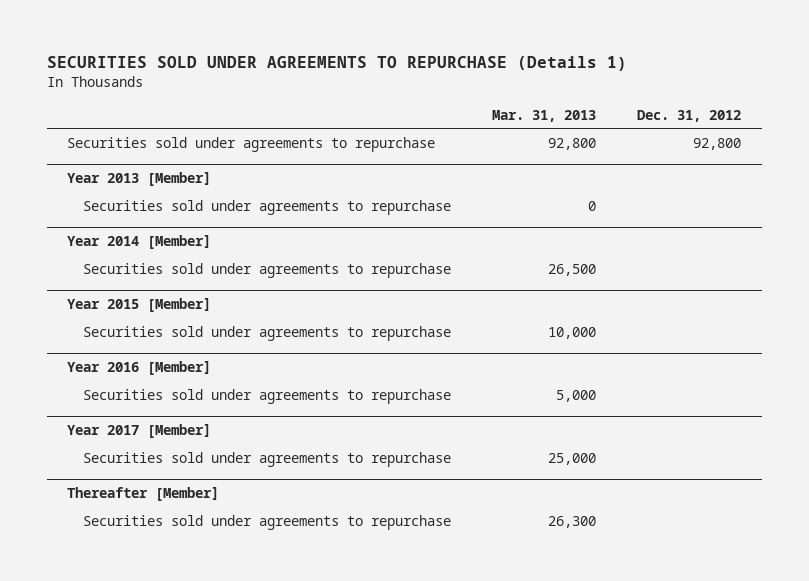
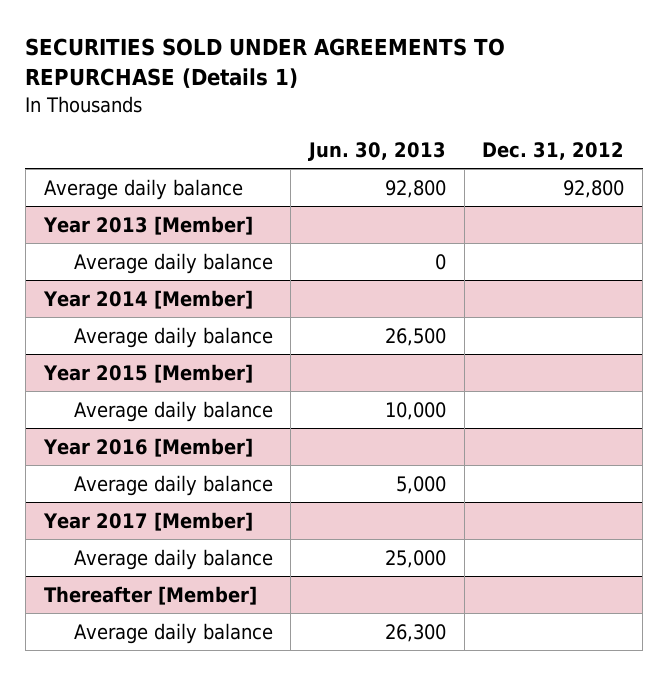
[491,109,596,122] Mar. 31, 2013 -> none
none -> [307,141,446,161] Jun. 30, 2013
[67,136,436,152] Securities sold under agreements to repurchase -> [43,178,243,200] Average daily balance
[82,199,451,215] Securities sold under agreements to repurchase -> [73,252,273,274] Average daily balance
[82,262,451,278] Securities sold under agreements to repurchase -> [73,326,273,348] Average daily balance
[82,325,451,341] Securities sold under agreements to repurchase -> [73,400,273,422] Average daily balance
[82,388,451,404] Securities sold under agreements to repurchase -> [73,474,273,496] Average daily balance
[82,451,451,467] Securities sold under agreements to repurchase -> [73,548,273,570] Average daily balance
[82,514,451,530] Securities sold under agreements to repurchase -> [73,622,273,644] Average daily balance

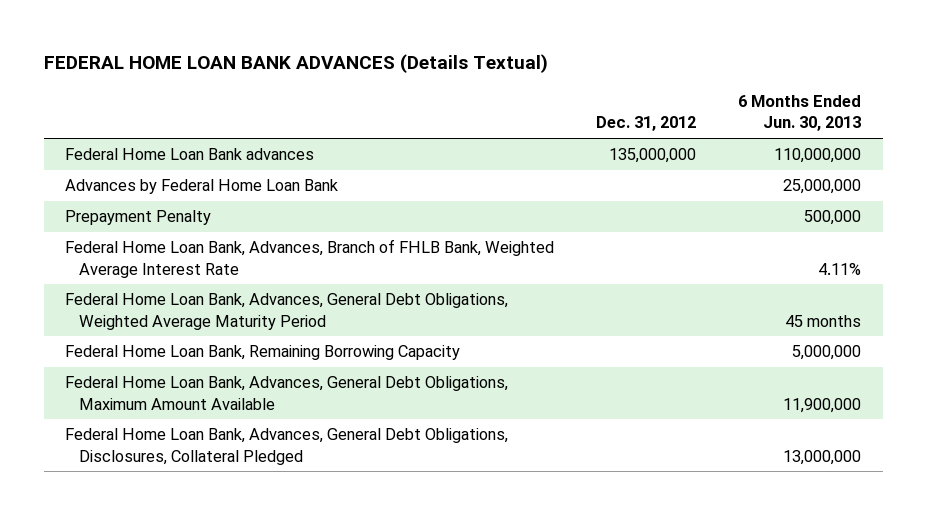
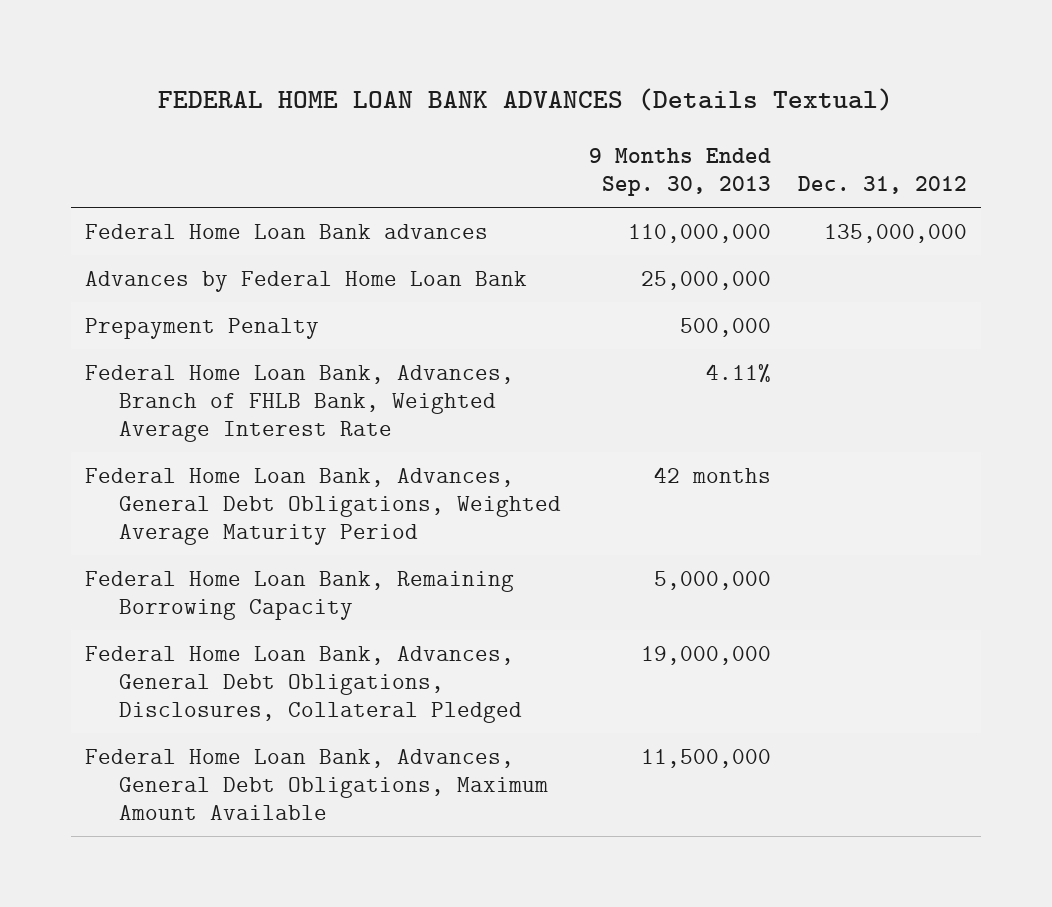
[738,95,862,132] 6 Months Ended Jun. 30, 2013 -> none
none -> [588,147,771,196] 9 Months Ended Sep. 30, 2013
[65,376,509,410] Federal Home Loan Bank, Advances, General Debt Obligations, Maximum Amount Available -> [84,748,548,820] Federal Home Loan Bank, Advances, General Debt Obligations, Maximum Amount Available

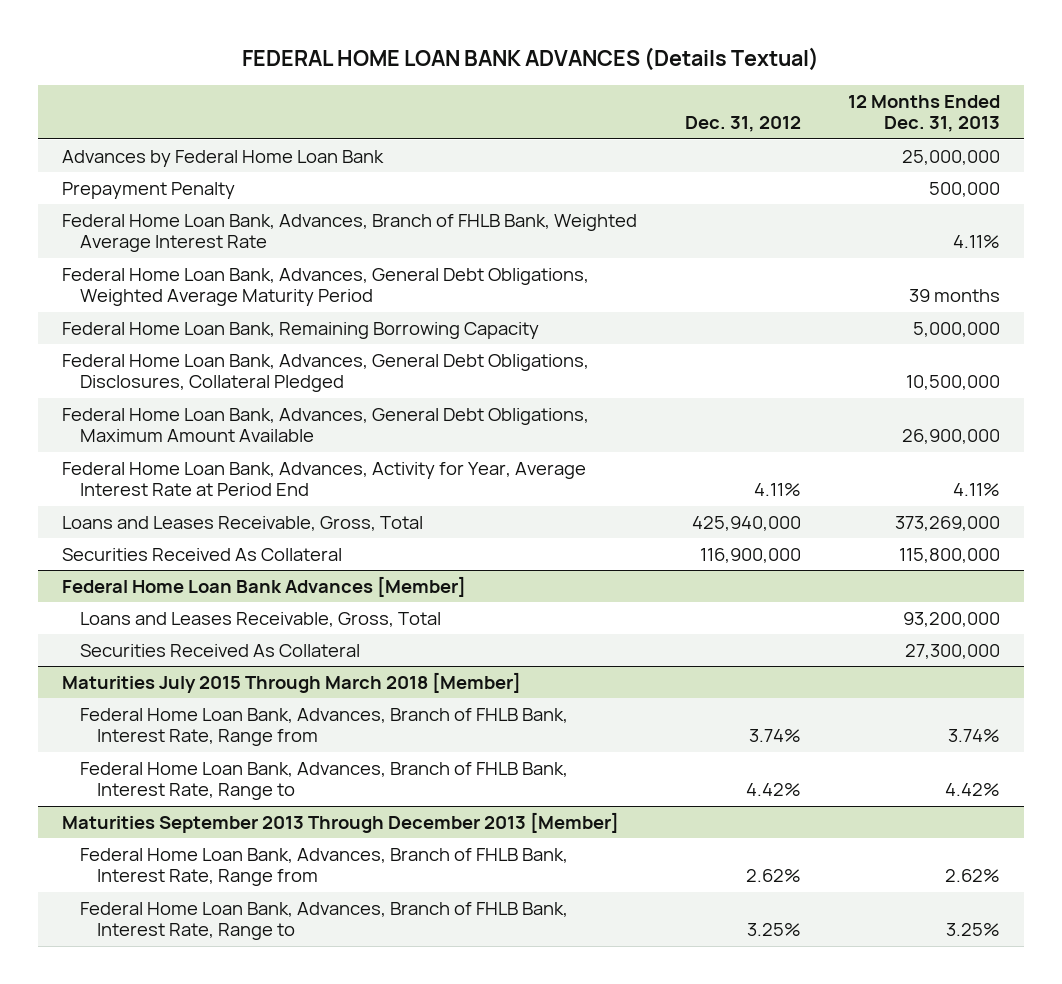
[588,147,771,196] 9 Months Ended Sep. 30, 2013 -> none
none -> [848,94,1001,133] 12 Months Ended Dec. 31, 2013
[84,223,488,239] Federal Home Loan Bank advances -> none
none -> [61,461,586,497] Federal Home Loan Bank, Advances, Activity for Year, Average Interest Rate at Period End
none -> [61,515,423,531] Loans and Leases Receivable, Gross, Total
none -> [61,547,342,561] Securities Received As Collateral
none -> [61,575,466,597] Federal Home Loan Bank Advances [Member]
none -> [79,611,441,627] Loans and Leases Receivable, Gross, Total
none -> [79,643,360,657] Securities Received As Collateral
none -> [61,671,521,693] Maturities July 2015 Through March 2018 [Member]
none -> [79,707,568,747] Federal Home Loan Bank, Advances, Branch of FHLB Bank, Interest Rate, Range from
none -> [79,761,568,801] Federal Home Loan Bank, Advances, Branch of FHLB Bank, Interest Rate, Range to
none -> [61,811,619,833] Maturities September 2013 Through December 2013 [Member]
none -> [79,847,568,887] Federal Home Loan Bank, Advances, Branch of FHLB Bank, Interest Rate, Range from
none -> [79,901,568,941] Federal Home Loan Bank, Advances, Branch of FHLB Bank, Interest Rate, Range to

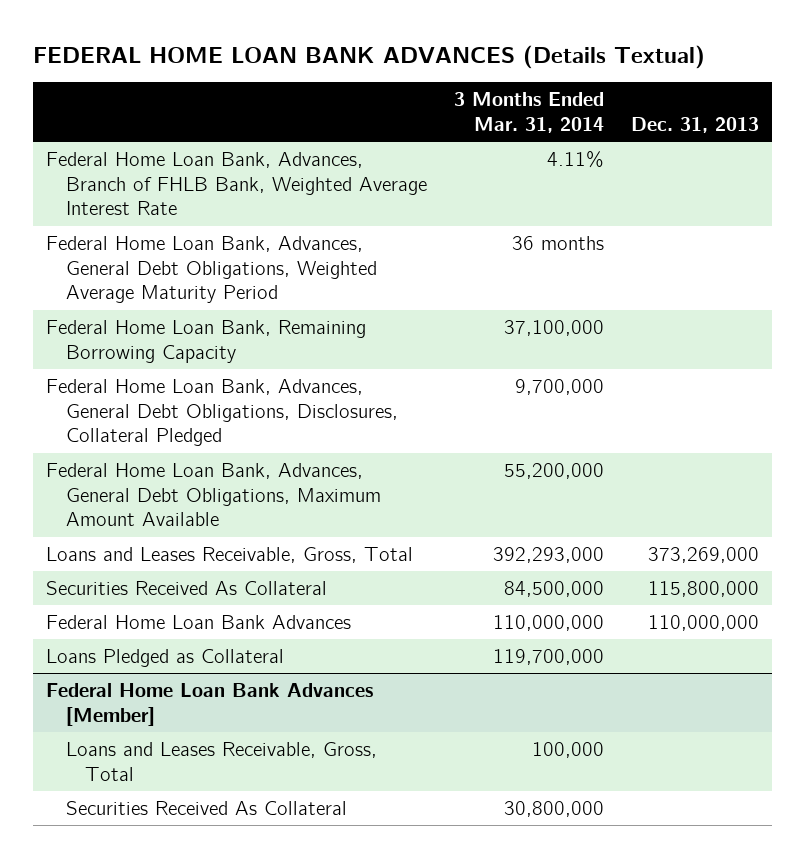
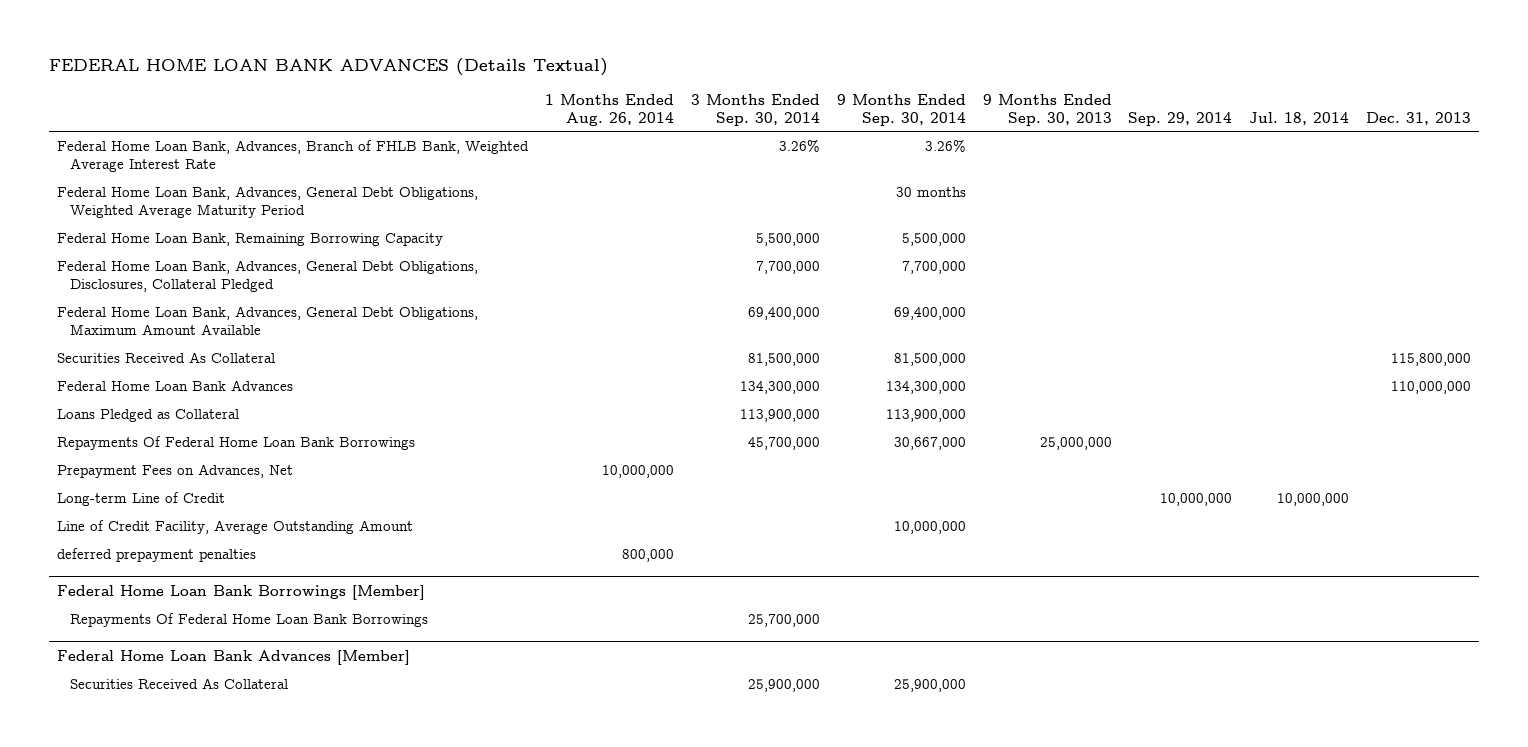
[453,92,604,133] 3 Months Ended Mar. 31, 2014 -> none
none -> [545,93,675,126] 1 Months Ended Aug. 26, 2014
none -> [690,93,820,126] 3 Months Ended Sep. 30, 2014
none -> [836,93,966,126] 9 Months Ended Sep. 30, 2014
none -> [982,93,1112,126] 9 Months Ended Sep. 30, 2013
none -> [1128,111,1233,126] Sep. 29, 2014
none -> [1249,111,1350,125] Jul. 18, 2014
[46,546,414,563] Loans and Leases Receivable, Gross, Total -> none
none -> [57,435,416,450] Repayments Of Federal Home Loan Bank Borrowings
none -> [57,463,294,478] Prepayment Fees on Advances, Net
none -> [57,491,226,506] Long-term Line of Credit
none -> [57,519,414,534] Line of Credit Facility, Average Outstanding Amount
none -> [57,547,257,562] deferred prepayment penalties
none -> [57,584,426,600] Federal Home Loan Bank Borrowings [Member]
none -> [69,612,428,627] Repayments Of Federal Home Loan Bank Borrowings
[65,741,377,781] Loans and Leases Receivable, Gross, Total -> none

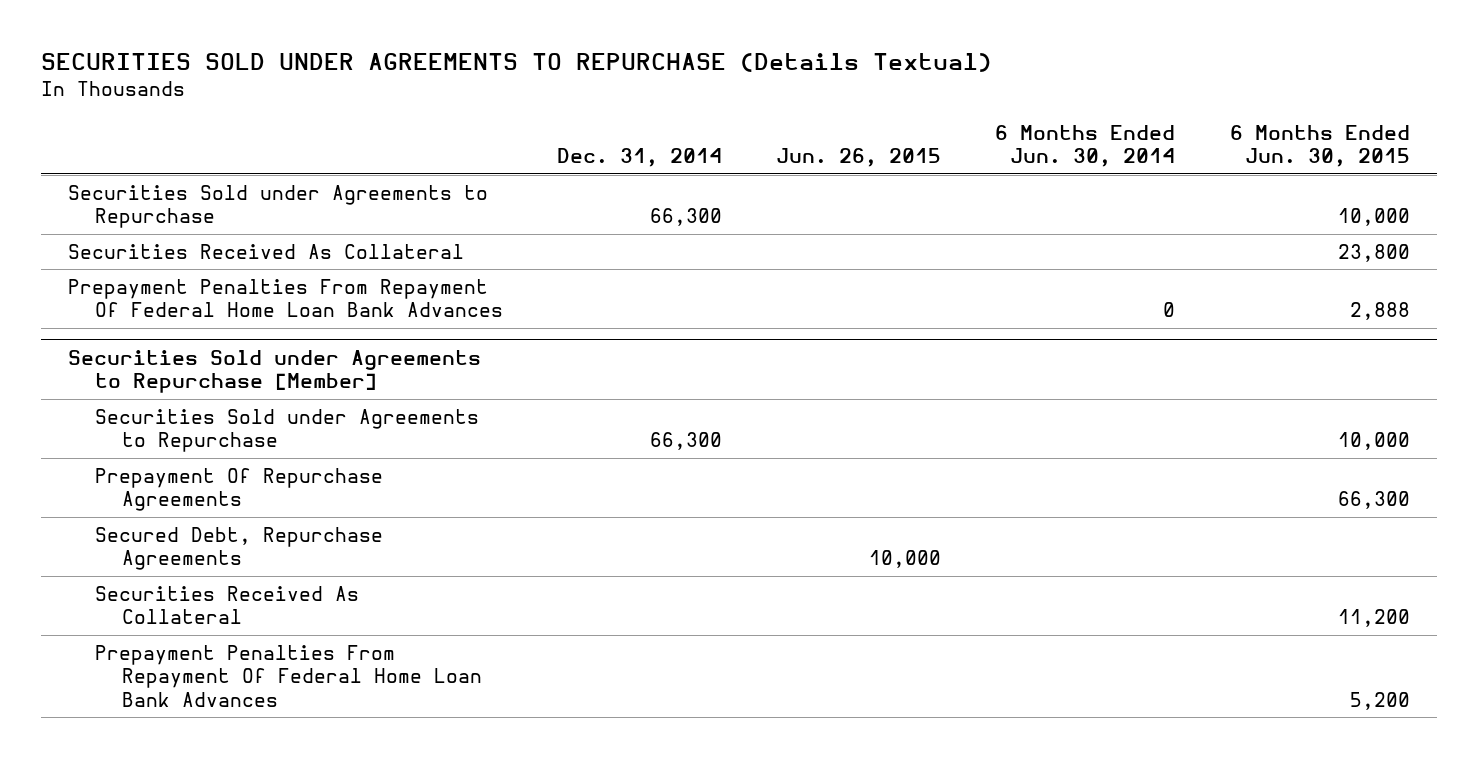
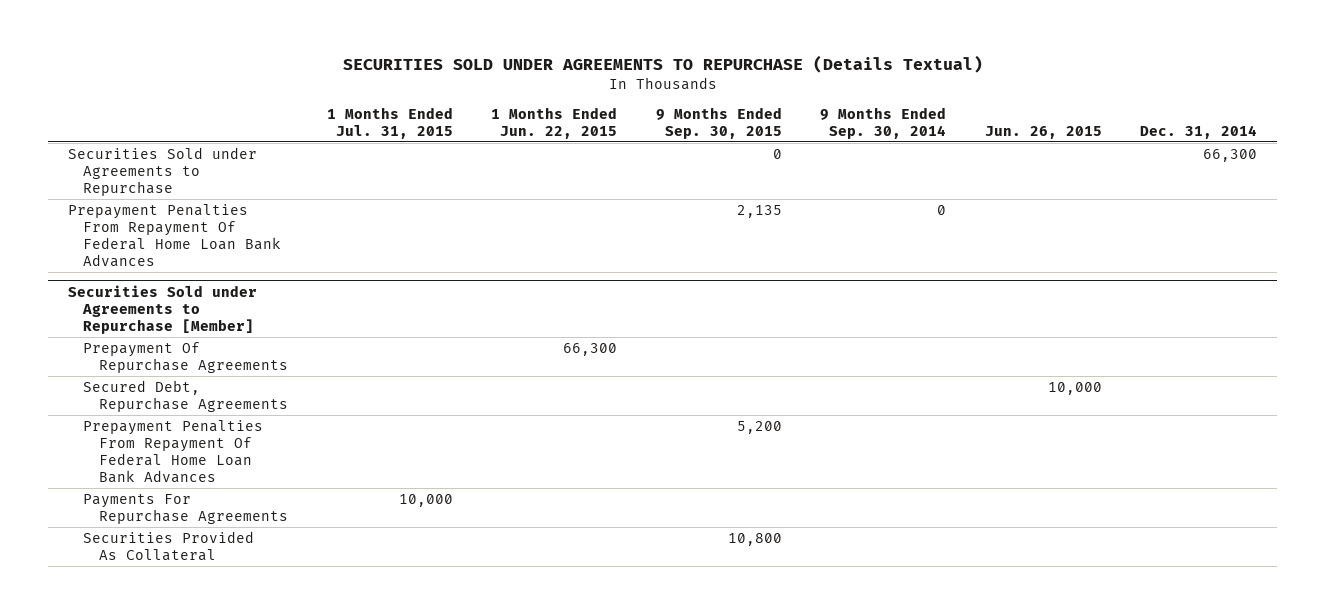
[995,124,1176,168] 6 Months Ended Jun. 30, 2014 -> none
[1229,124,1410,168] 6 Months Ended Jun. 30, 2015 -> none
none -> [326,106,453,139] 1 Months Ended Jul. 31, 2015
none -> [491,106,618,139] 1 Months Ended Jun. 22, 2015
none -> [655,106,782,139] 9 Months Ended Sep. 30, 2015
none -> [820,106,947,139] 9 Months Ended Sep. 30, 2014
[67,243,464,259] Securities Received As Collateral -> none
[95,408,480,453] Securities Sold under Agreements to Repurchase -> none
[95,585,360,625] Securities Received As Collateral -> none
none -> [83,494,289,525] Payments For Repurchase Agreements
none -> [83,531,255,562] Securities Provided As Collateral

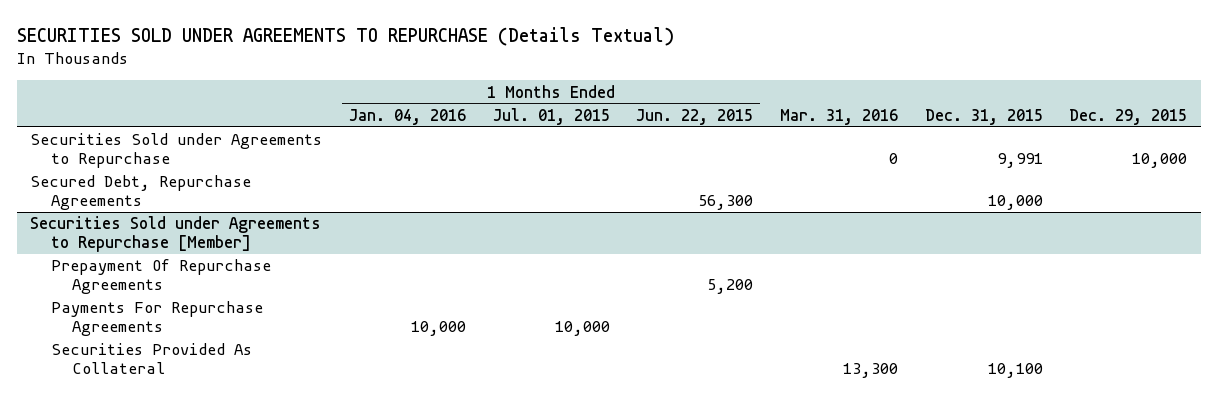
[326,106,453,139] 1 Months Ended Jul. 31, 2015 -> none
[655,106,782,139] 9 Months Ended Sep. 30, 2015 -> none
[820,106,947,139] 9 Months Ended Sep. 30, 2014 -> none
[984,125,1102,139] Jun. 26, 2015 -> none
[1140,124,1258,139] Dec. 31, 2014 -> none
none -> [348,108,466,125] Jan. 04, 2016
none -> [492,107,610,125] Jul. 01, 2015
none -> [779,108,898,125] Mar. 31, 2016
none -> [924,108,1043,125] Dec. 31, 2015
none -> [1069,108,1188,125] Dec. 29, 2015
[67,204,282,268] Prepayment Penalties From Repayment Of Federal Home Loan Bank Advances -> none
none -> [30,175,252,211] Secured Debt, Repurchase Agreements
[83,380,289,413] Secured Debt, Repurchase Agreements -> none
[83,420,264,484] Prepayment Penalties From Repayment Of Federal Home Loan Bank Advances -> none
[563,343,618,357] 66,300 -> [707,279,754,295] 5,200

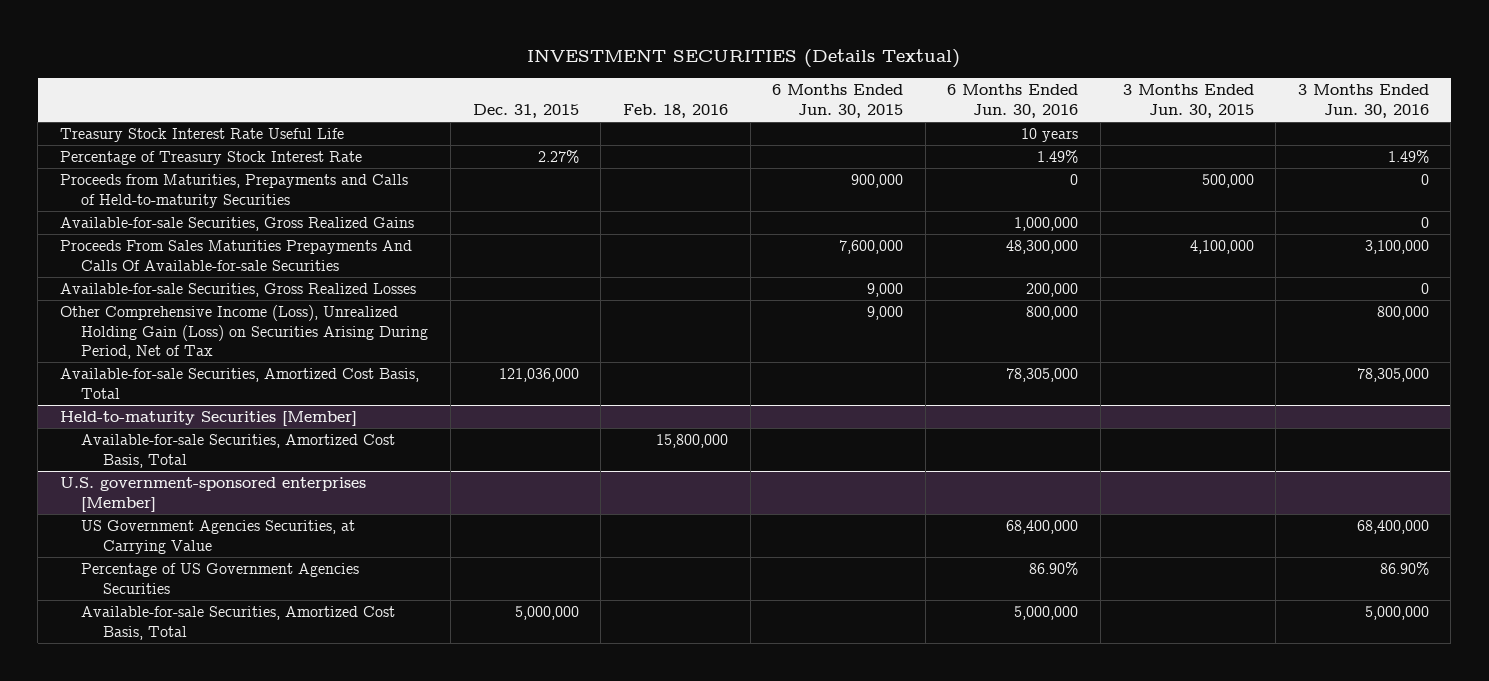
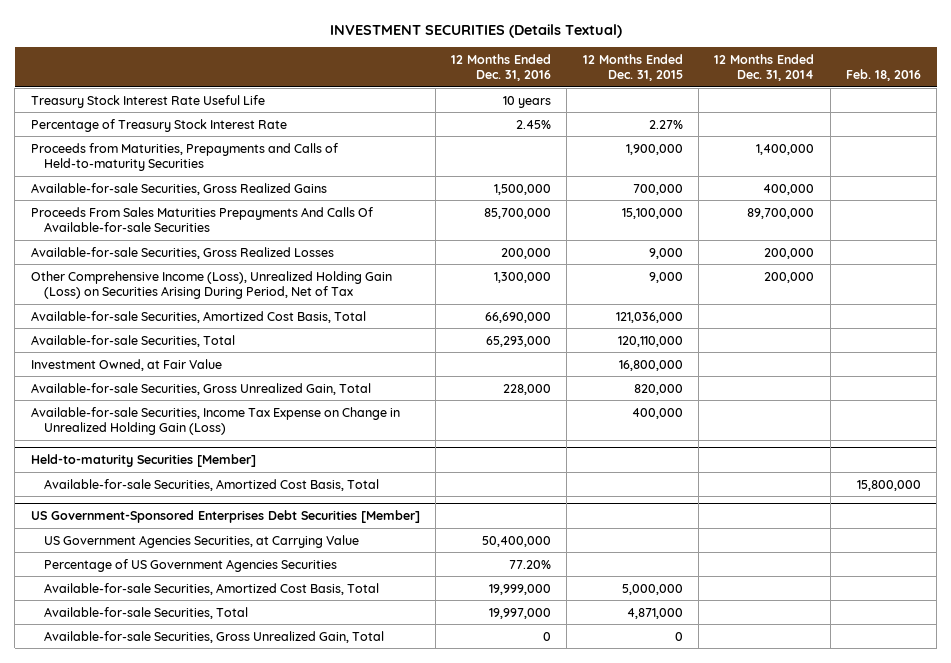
[472,103,579,118] Dec. 31, 2015 -> none
[772,84,904,118] 6 Months Ended Jun. 30, 2015 -> none
[947,84,1079,118] 6 Months Ended Jun. 30, 2016 -> none
[1122,84,1254,118] 3 Months Ended Jun. 30, 2015 -> none
[1297,84,1429,118] 3 Months Ended Jun. 30, 2016 -> none
none -> [451,53,552,82] 12 Months Ended Dec. 31, 2016
none -> [582,53,683,82] 12 Months Ended Dec. 31, 2015
none -> [714,53,815,82] 12 Months Ended Dec. 31, 2014
none -> [30,334,235,347] Available-for-sale Securities, Total
none -> [30,358,222,371] Investment Owned, at Fair Value
none -> [30,382,371,395] Available-for-sale Securities, Gross Unrealized Gain, Total
none -> [30,406,400,436] Available-for-sale Securities, Income Tax Expense on Change in Unrealized Holding Gain (Loss)
[60,477,367,512] U.S. government-sponsored enterprises [Member] -> [30,510,420,524] US Government-Sponsored Enterprises Debt Securities [Member]
none -> [43,606,248,619] Available-for-sale Securities, Total
none -> [43,630,384,643] Available-for-sale Securities, Gross Unrealized Gain, Total

